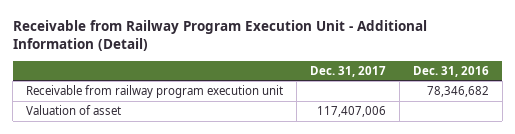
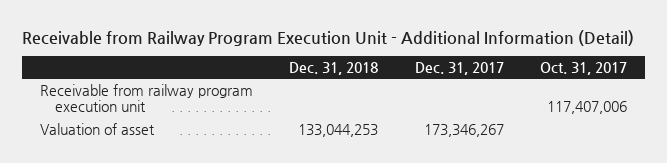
[412,65,489,77] Dec. 31, 2016 -> none
none -> [289,61,379,75] Dec. 31, 2018
none -> [540,61,628,75] Oct. 31, 2017
[316,106,386,118] 117,407,006 -> [423,123,504,137] 173,346,267

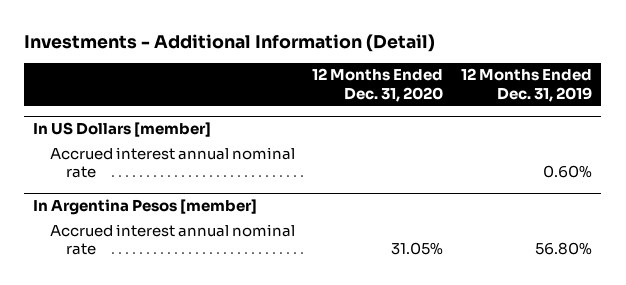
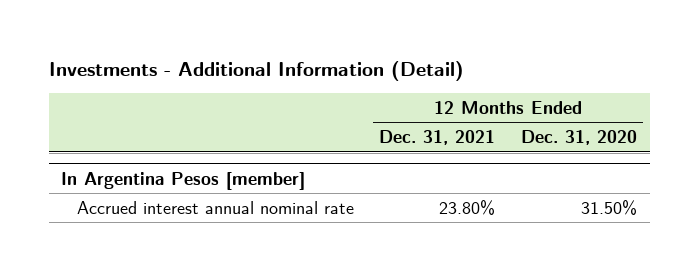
[461,68,593,103] 12 Months Ended Dec. 31, 2019 -> none
none -> [379,130,496,146] Dec. 31, 2021
[33,121,212,137] In US Dollars [member] -> none
[49,146,295,179] Accrued interest annual nominal rate -> none
[391,242,444,256] 31.05% -> [580,199,637,215] 31.50%

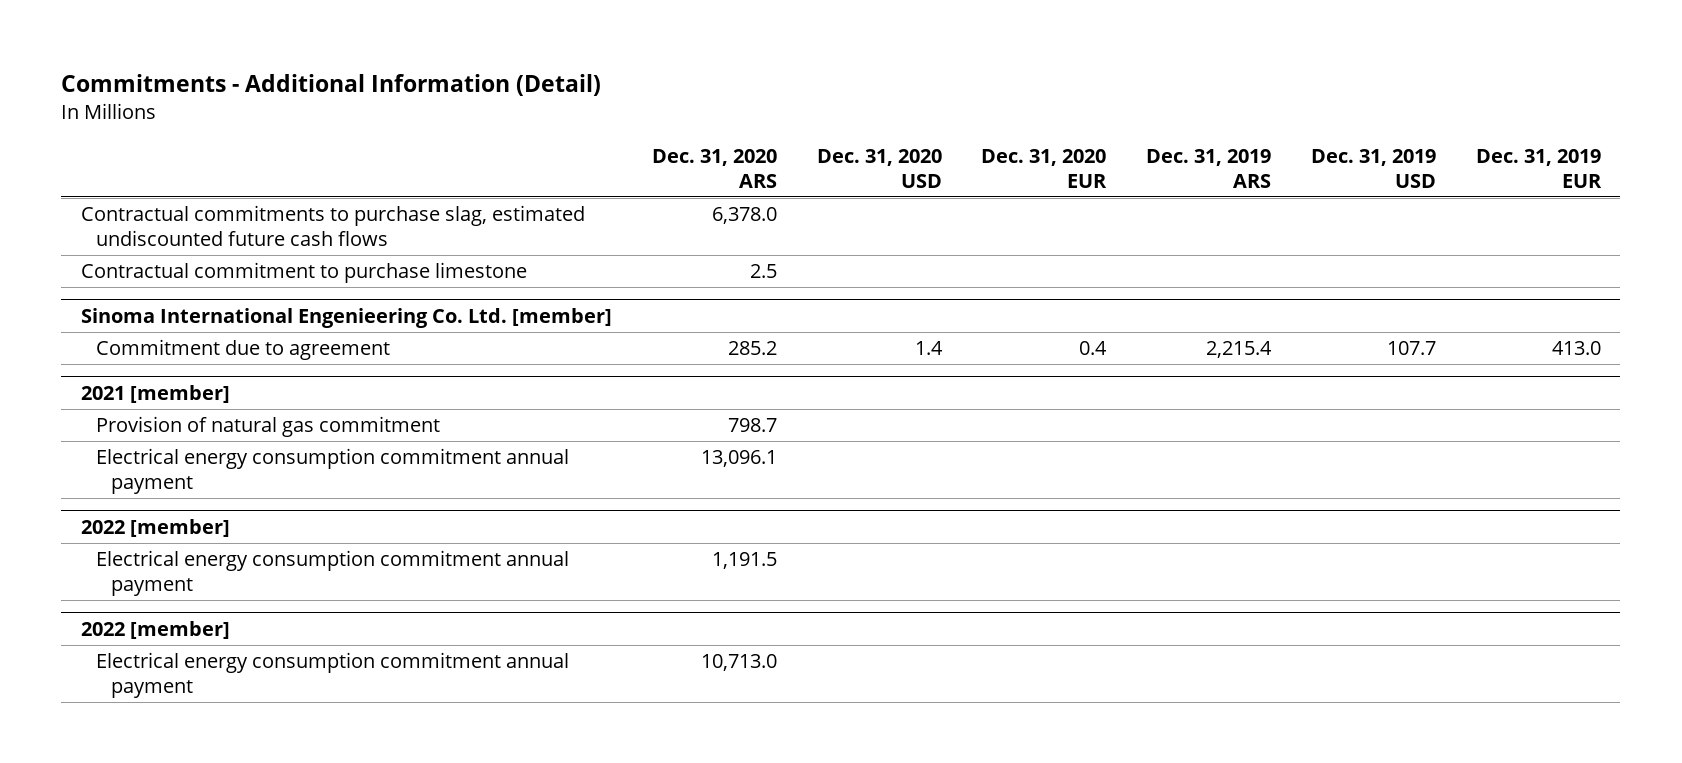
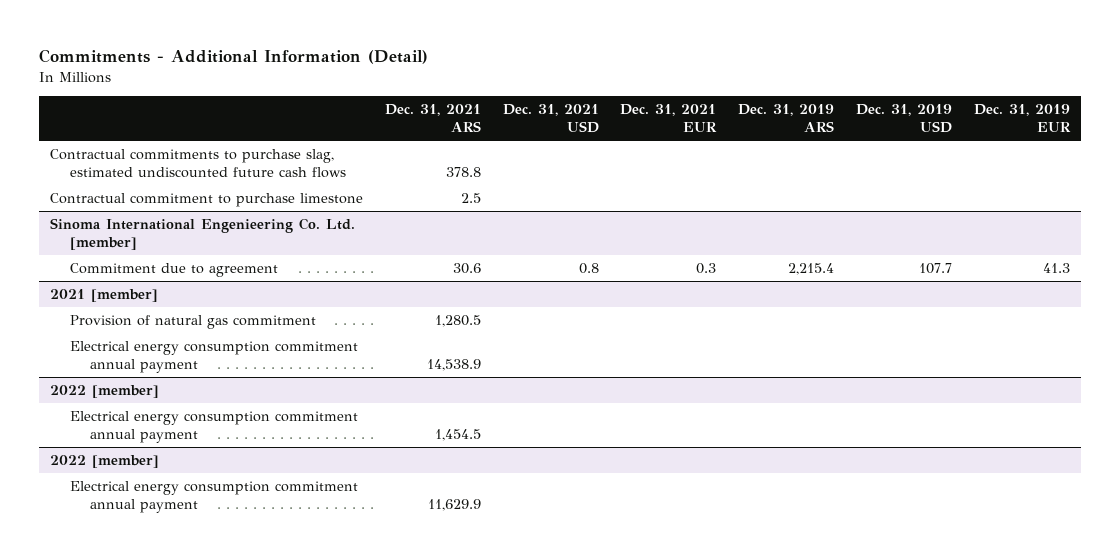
[651,148,777,188] Dec. 31, 2020 ARS -> none
[816,148,942,188] Dec. 31, 2020 USD -> none
[981,148,1108,188] Dec. 31, 2020 EUR -> none
none -> [384,104,481,133] Dec. 31, 2021 ARS
none -> [502,104,599,134] Dec. 31, 2021 USD
none -> [620,104,718,133] Dec. 31, 2021 EUR
[1551,341,1601,356] 413.0 -> [1042,263,1070,274] 41.3

